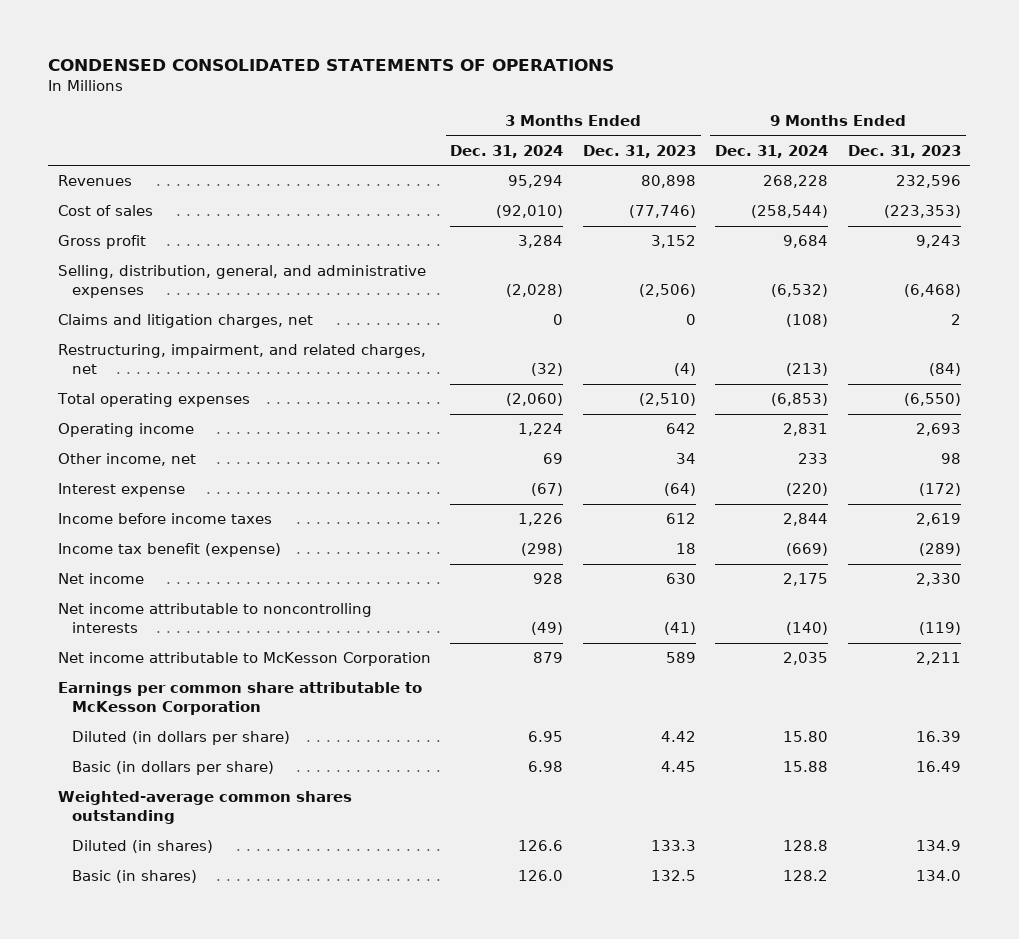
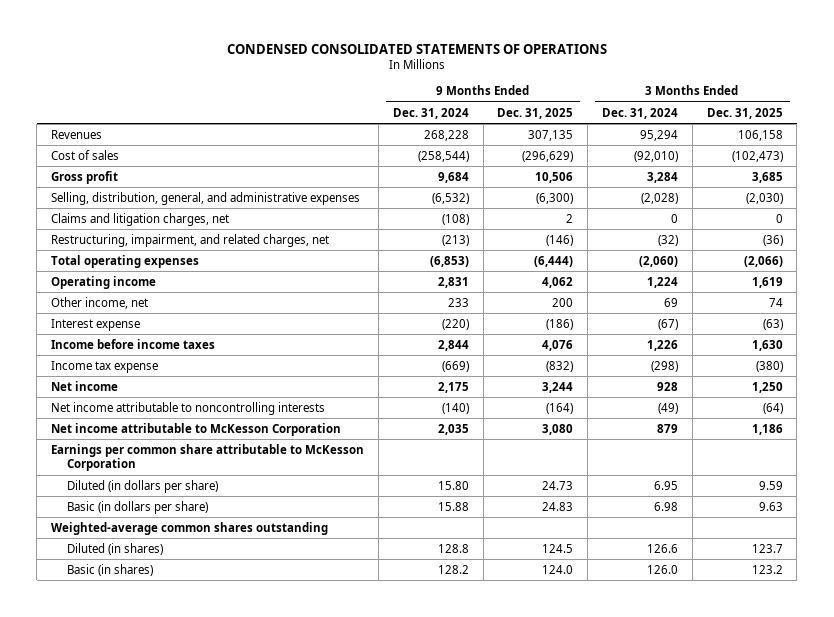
[582,144,696,158] Dec. 31, 2023 -> none
[847,144,961,158] Dec. 31, 2023 -> none
none -> [497,107,574,119] Dec. 31, 2025
none -> [706,107,783,119] Dec. 31, 2025
[57,543,281,558] Income tax benefit (expense) -> [51,360,159,373] Income tax expense

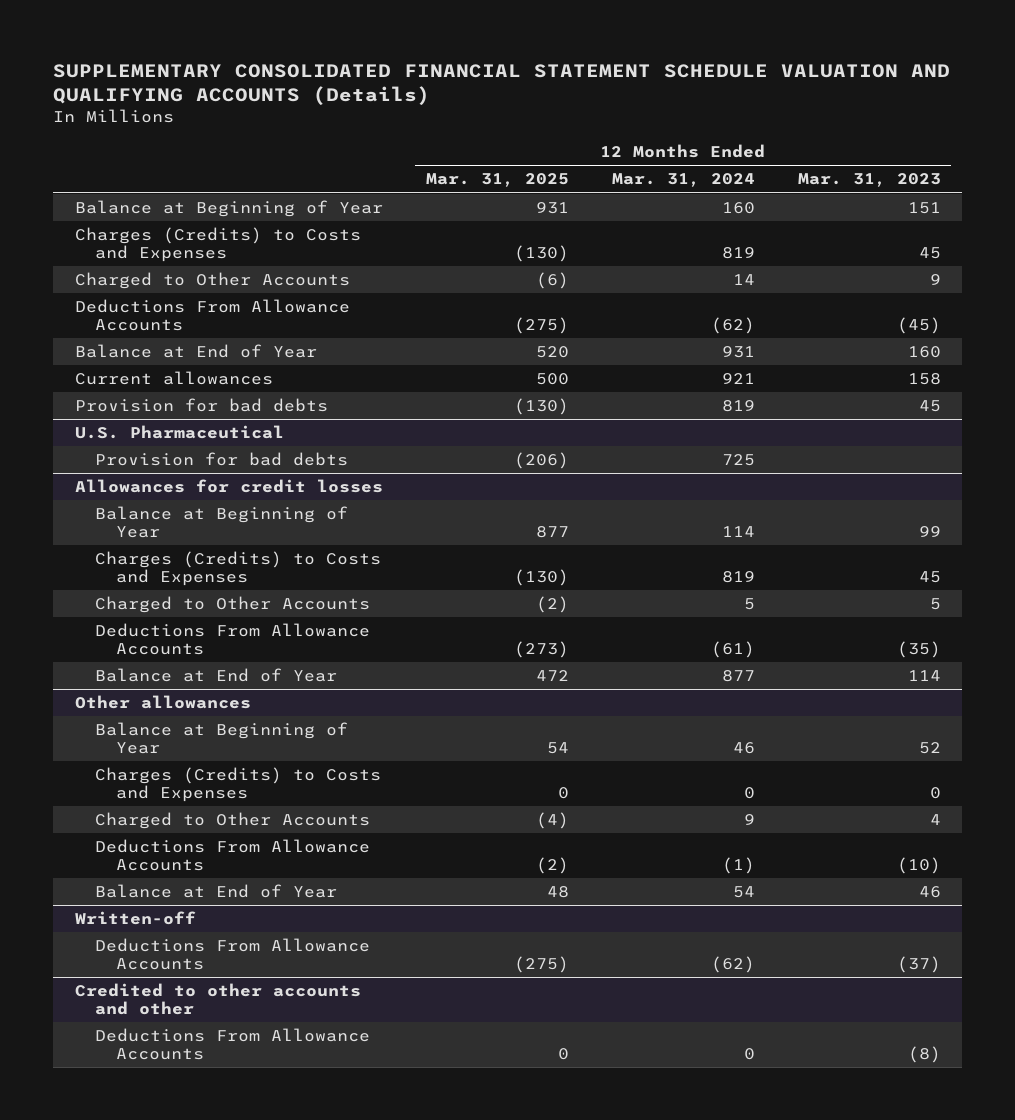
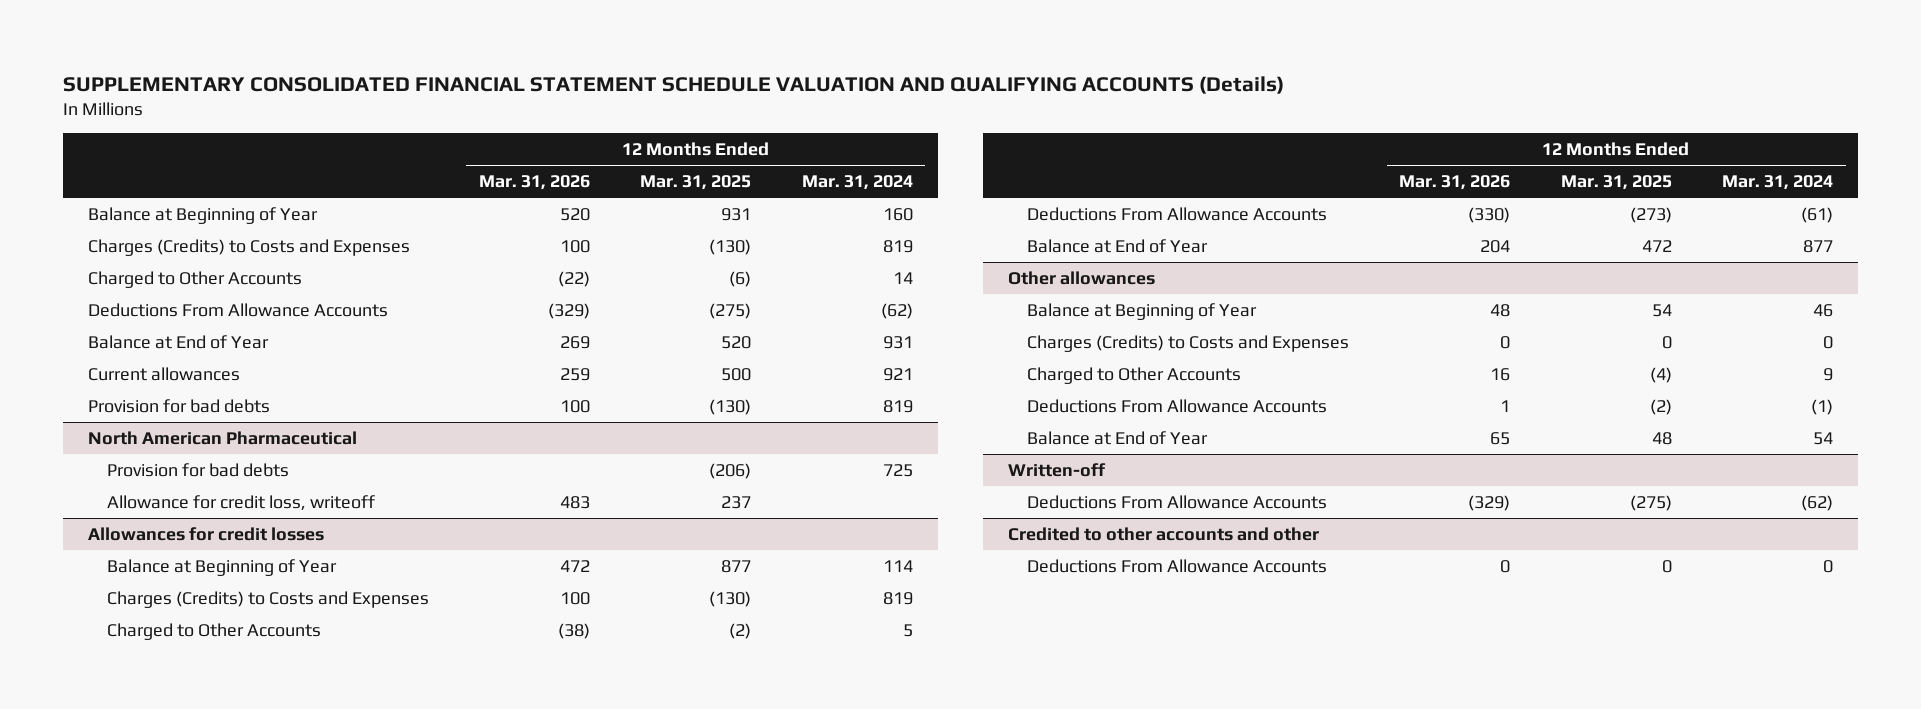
[797,173,941,188] Mar. 31, 2023 -> none
none -> [479,175,591,191] Mar. 31, 2026
[74,425,284,440] U.S. Pharmaceutical -> none
none -> [88,430,358,445] North American Pharmaceutical
none -> [106,494,375,511] Allowance for credit loss, writeoff

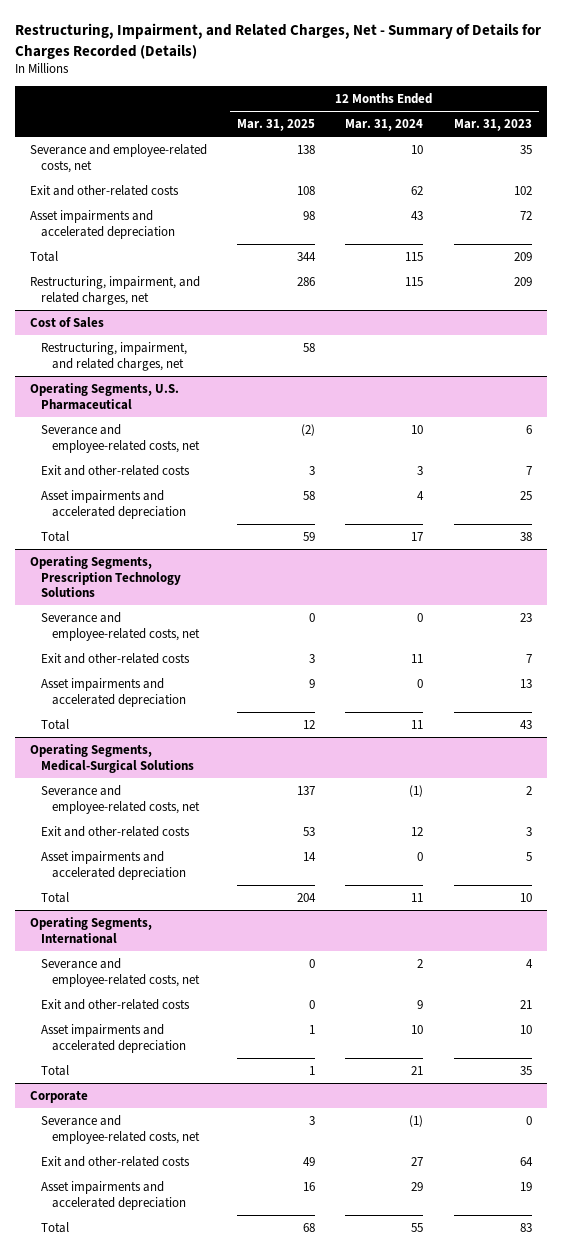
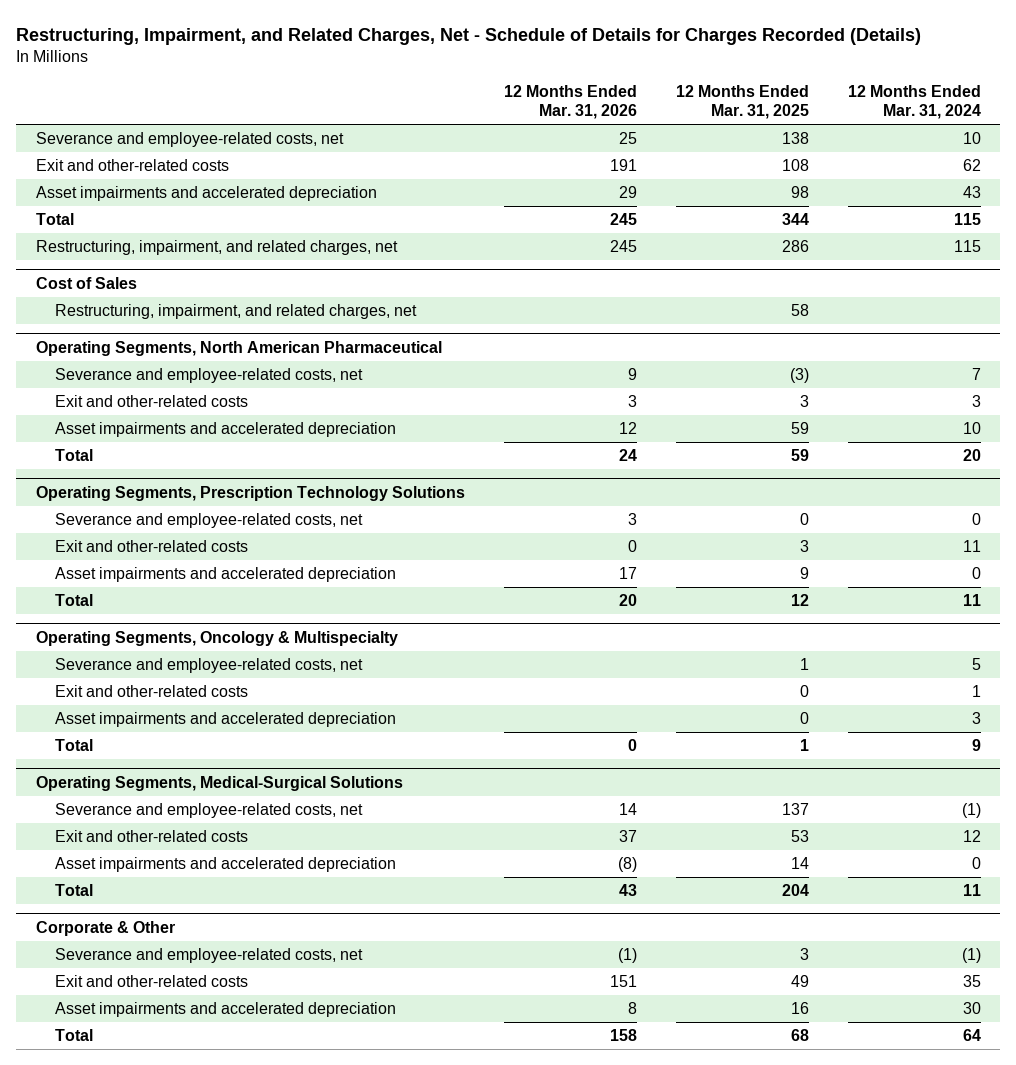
[15,23,542,59] Restructuring, Impairment, and Related Charges, Net - Summary of Details for Charges Recorded (Details) -> [16,27,922,45] Restructuring, Impairment, and Related Charges, Net - Schedule of Details for Charges Recorded (Details)
[453,119,532,132] Mar. 31, 2023 -> none
none -> [503,85,637,120] 12 Months Ended Mar. 31, 2026
[30,382,180,410] Operating Segments, U.S. Pharmaceutical -> none
none -> [35,340,442,356] Operating Segments, North American Pharmaceutical
[301,423,316,436] (2) -> [789,367,809,383] (3)
[411,424,424,434] 10 -> [971,367,981,380] 7
[303,490,316,500] 58 -> [790,421,809,434] 59
[417,490,425,500] 4 -> [962,421,981,434] 10
[411,531,424,541] 17 -> [962,448,981,461] 20
none -> [35,630,398,646] Operating Segments, Oncology & Multispecialty
none -> [55,657,364,673] Severance and employee-related costs, net
none -> [55,684,249,697] Exit and other-related costs
none -> [55,711,397,727] Asset impairments and accelerated depreciation
none -> [55,738,94,751] Total
[30,916,153,944] Operating Segments, International -> none
[41,957,200,987] Severance and employee-related costs, net -> none
[41,998,191,1010] Exit and other-related costs -> none
[41,1023,186,1053] Asset impairments and accelerated depreciation -> none
[41,1064,70,1076] Total -> none
[30,1090,89,1103] Corporate -> [35,920,175,936] Corporate & Other
[411,1156,424,1166] 27 -> [962,974,981,987] 35
[411,1181,424,1191] 29 -> [962,1001,981,1014] 30
[411,1222,424,1232] 55 -> [962,1028,981,1041] 64

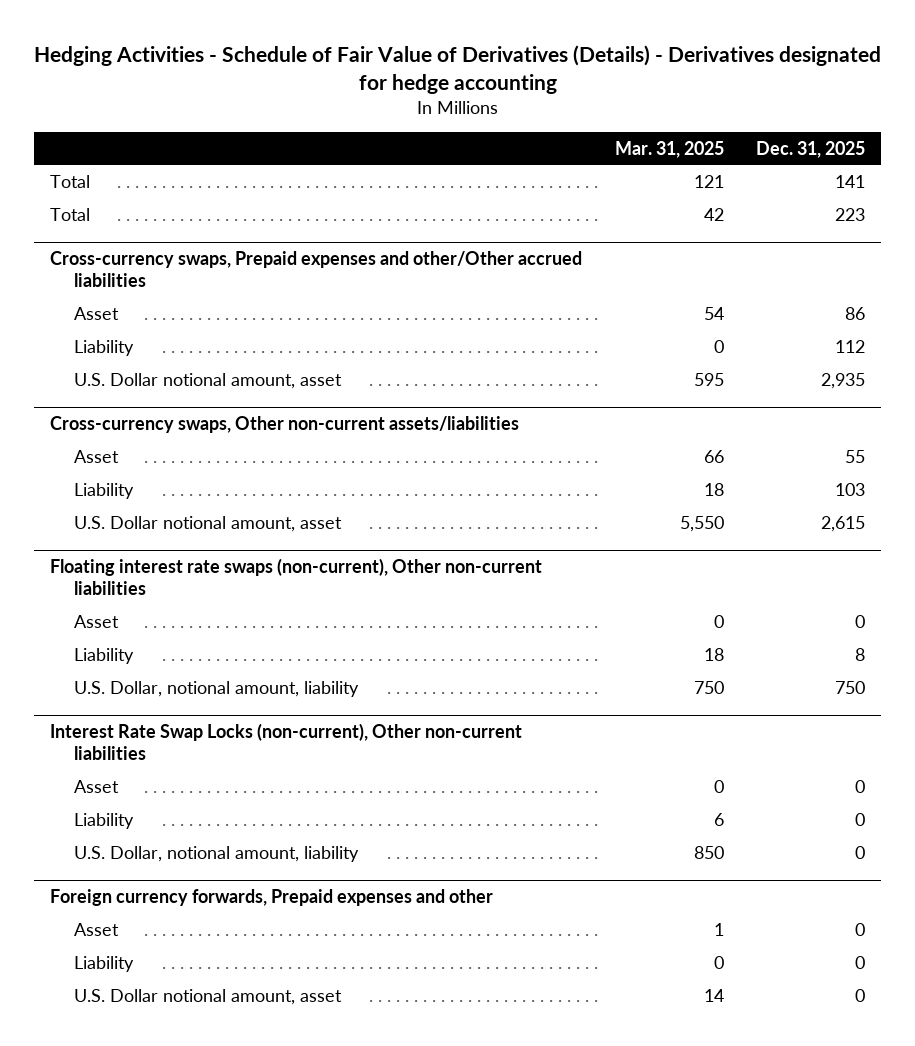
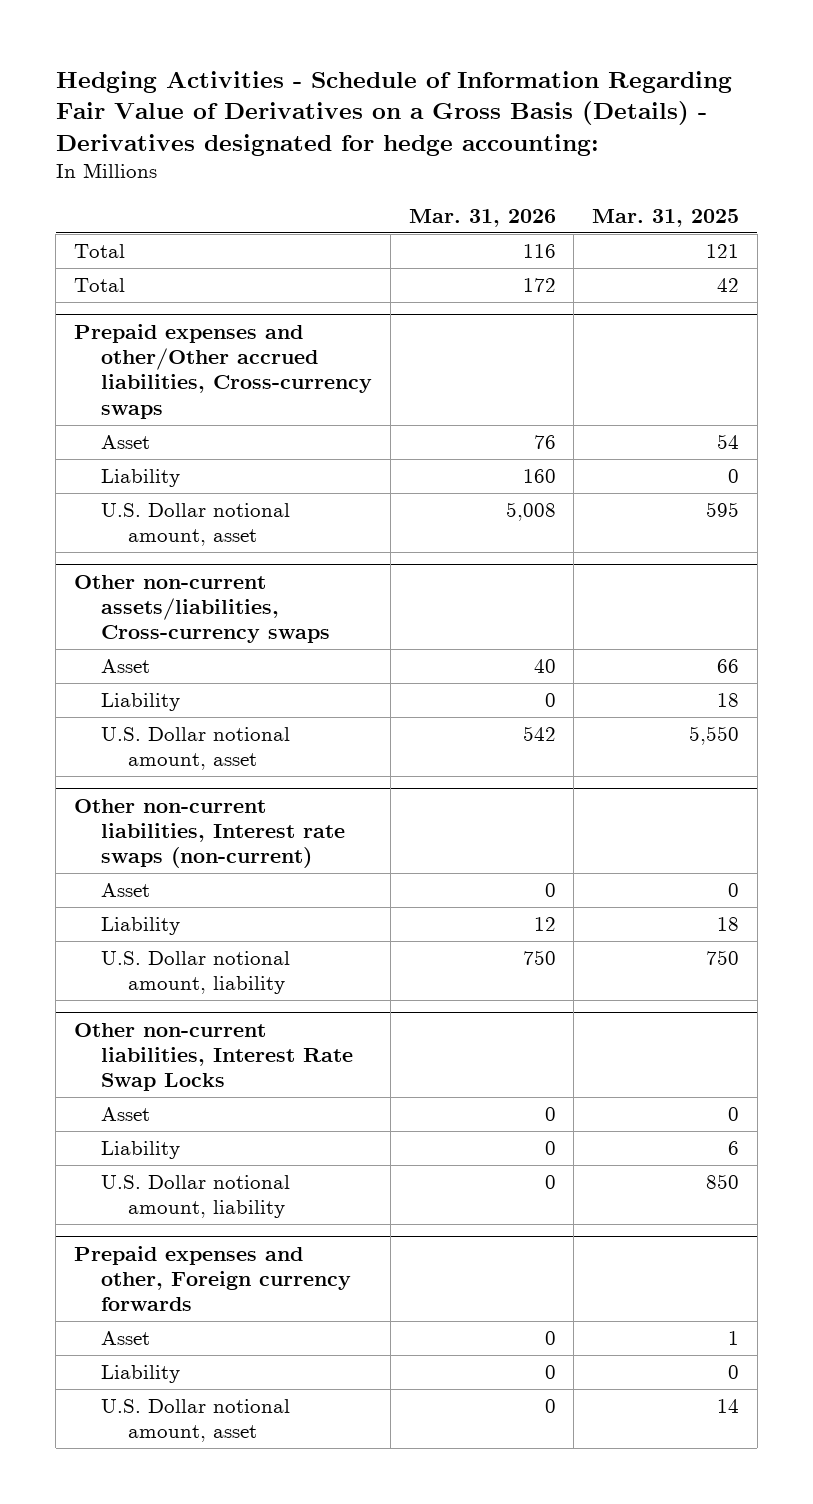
[33,44,881,94] Hedging Activities - Schedule of Fair Value of Derivatives (Details) - Derivatives designated for hedge accounting -> [55,70,732,156] Hedging Activities - Schedule of Information Regarding Fair Value of Derivatives on a Gross Basis (Details) - Derivatives designated for hedge accounting:
[756,140,866,158] Dec. 31, 2025 -> none
none -> [408,208,556,227] Mar. 31, 2026
[50,250,583,288] Cross-currency swaps, Prepaid expenses and other/Other accrued liabilities -> [74,323,373,419] Prepaid expenses and other/Other accrued liabilities, Cross-currency swaps
[50,415,520,433] Cross-currency swaps, Other non-current assets/liabilities -> [74,574,331,644] Other non-current assets/liabilities, Cross-currency swaps
[50,557,543,596] Floating interest rate swaps (non-current), Other non-current liabilities -> [74,798,346,869] Other non-current liabilities, Interest rate swaps (non-current)
[73,680,359,697] U.S. Dollar, notional amount, liability -> [101,951,291,995] U.S. Dollar notional amount, liability
[50,722,523,761] Interest Rate Swap Locks (non-current), Other non-current liabilities -> [74,1022,354,1092] Other non-current liabilities, Interest Rate Swap Locks
[73,845,359,862] U.S. Dollar, notional amount, liability -> [101,1175,291,1219] U.S. Dollar notional amount, liability
[50,888,494,906] Foreign currency forwards, Prepaid expenses and other -> [74,1245,352,1312] Prepaid expenses and other, Foreign currency forwards

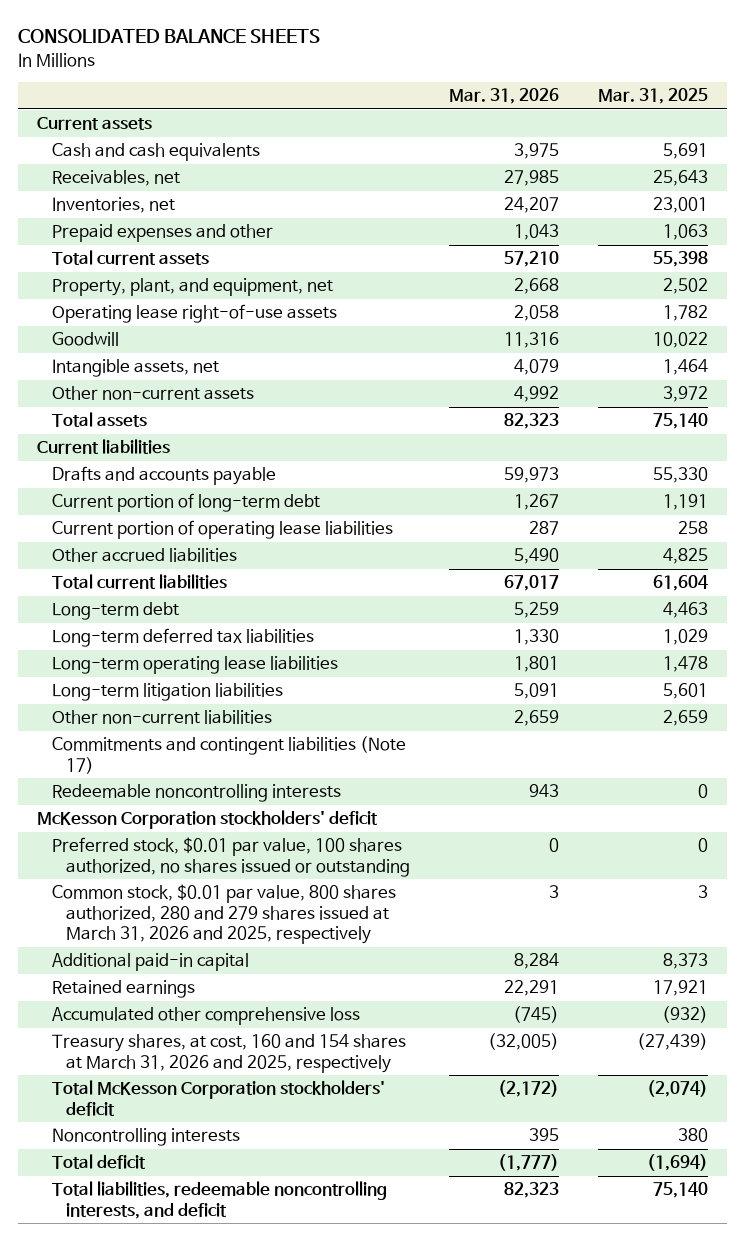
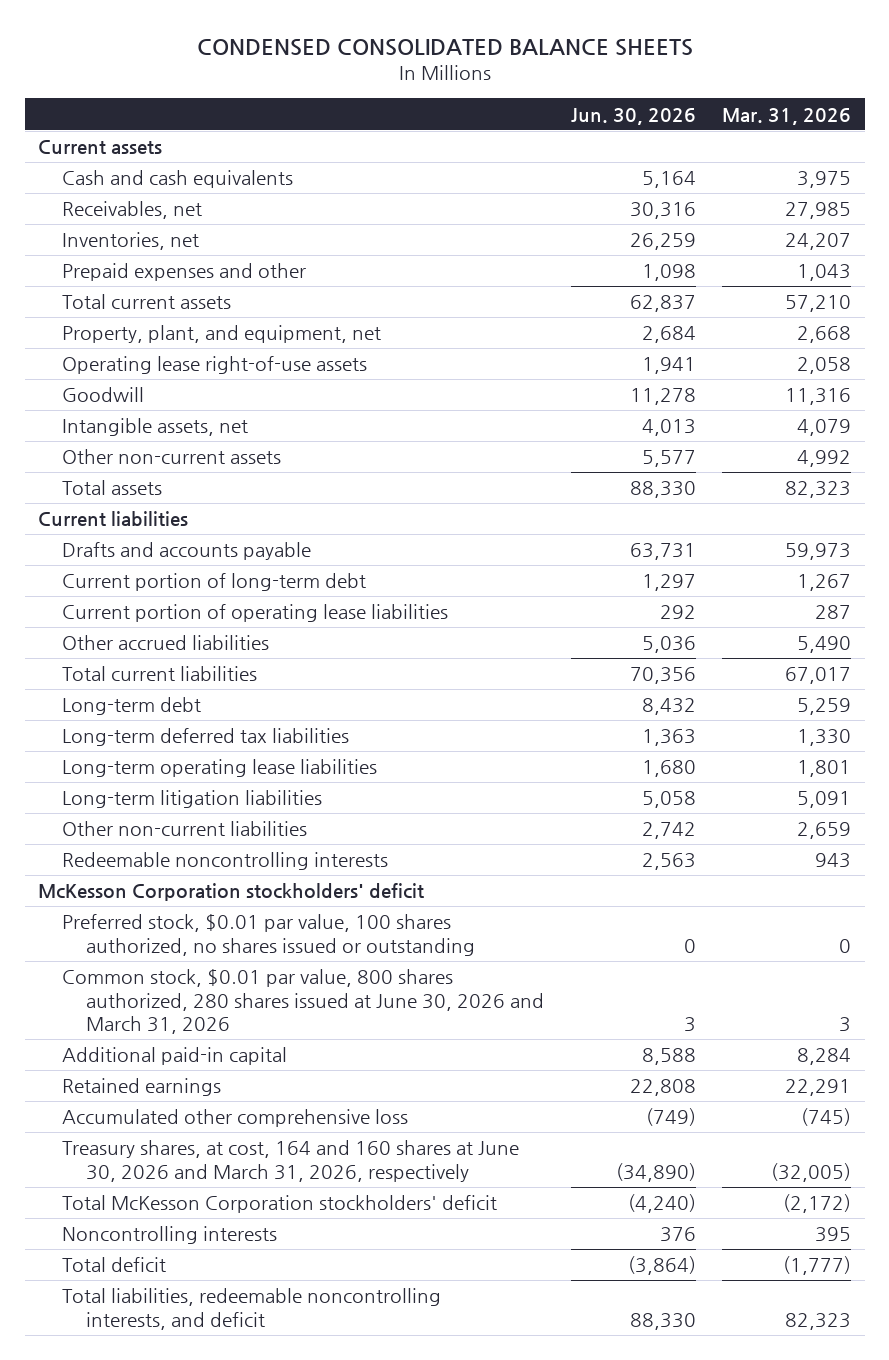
[17,29,320,44] CONSOLIDATED BALANCE SHEETS -> [196,38,693,56] CONDENSED CONSOLIDATED BALANCE SHEETS
[597,88,708,105] Mar. 31, 2025 -> none
none -> [570,107,696,125] Jun. 30, 2026
[51,736,406,774] Commitments and contingent liabilities (Note 17) -> none
[51,884,396,945] Common stock, $0.01 par value, 800 shares authorized, 280 and 279 shares issued at March 31, 2026 and 2025, respectively -> [62,969,545,1034] Common stock, $0.01 par value, 800 shares authorized, 280 shares issued at June 30, 2026 and March 31, 2026
[51,1034,406,1073] Treasury shares, at cost, 160 and 154 shares at March 31, 2026 and 2025, respectively -> [62,1140,520,1182] Treasury shares, at cost, 164 and 160 shares at June 30, 2026 and March 31, 2026, respectively

